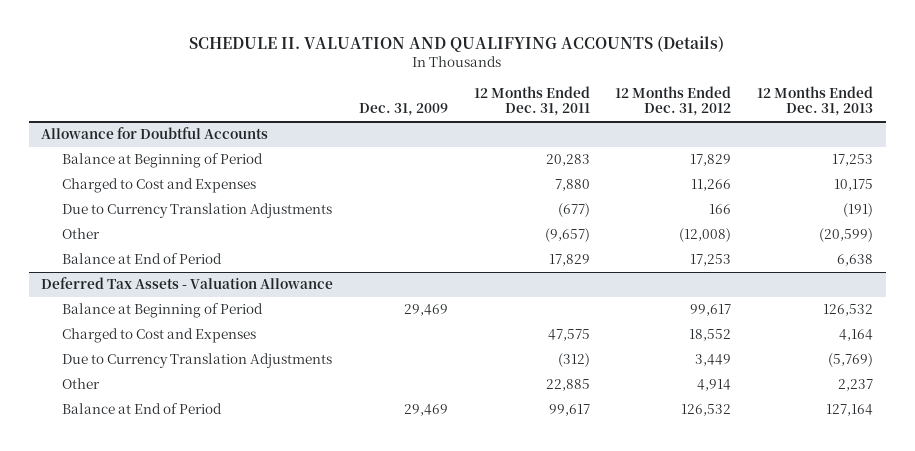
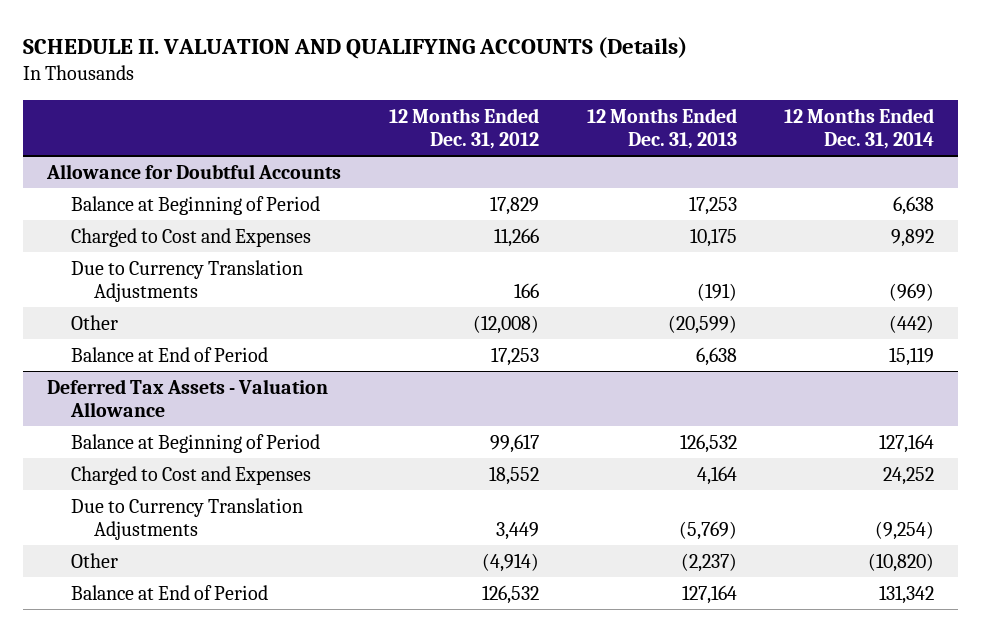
[359,103,449,117] Dec. 31, 2009 -> none
[473,85,590,117] 12 Months Ended Dec. 31, 2011 -> none
none -> [784,108,935,149] 12 Months Ended Dec. 31, 2014
[697,379,732,392] 4,914 -> [481,552,539,572] (4,914)
[838,379,874,392] 2,237 -> [680,552,737,572] (2,237)

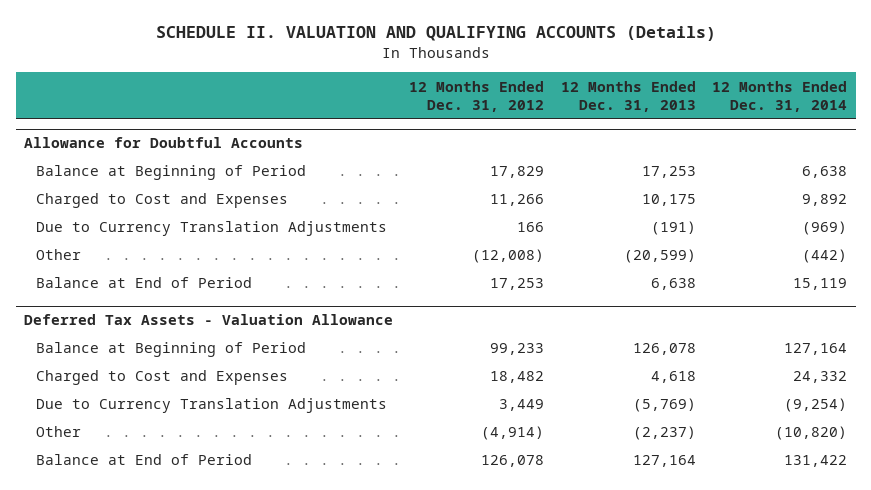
[489,433,539,453] 99,617 -> [490,343,545,356] 99,233
[679,433,737,453] 126,532 -> [632,343,696,356] 126,078
[488,465,539,485] 18,552 -> [490,371,545,384] 18,482
[696,465,737,485] 4,164 -> [650,371,696,384] 4,618
[883,466,935,485] 24,252 -> [793,371,848,384] 24,332
[481,584,539,604] 126,532 -> [481,455,545,468] 126,078
[879,584,935,604] 131,342 -> [784,455,848,468] 131,422

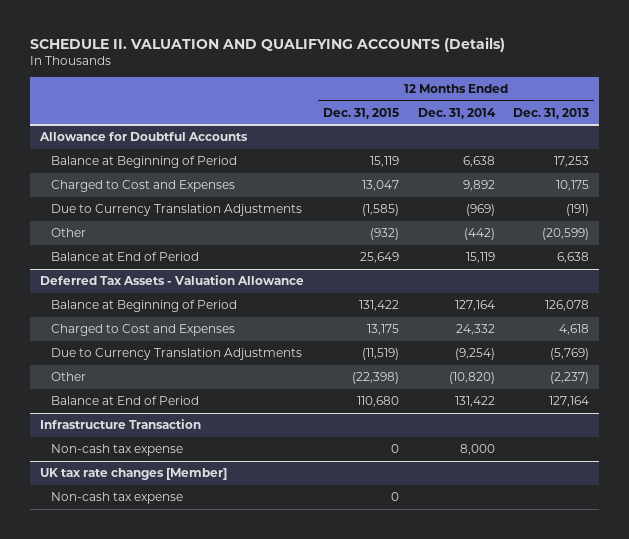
[409,80,545,113] 12 Months Ended Dec. 31, 2012 -> none
none -> [322,107,399,119] Dec. 31, 2015
none -> [39,419,201,430] Infrastructure Transaction
none -> [51,444,184,457] Non-cash tax expense
none -> [39,468,227,481] UK tax rate changes [Member]
none -> [51,492,184,505] Non-cash tax expense

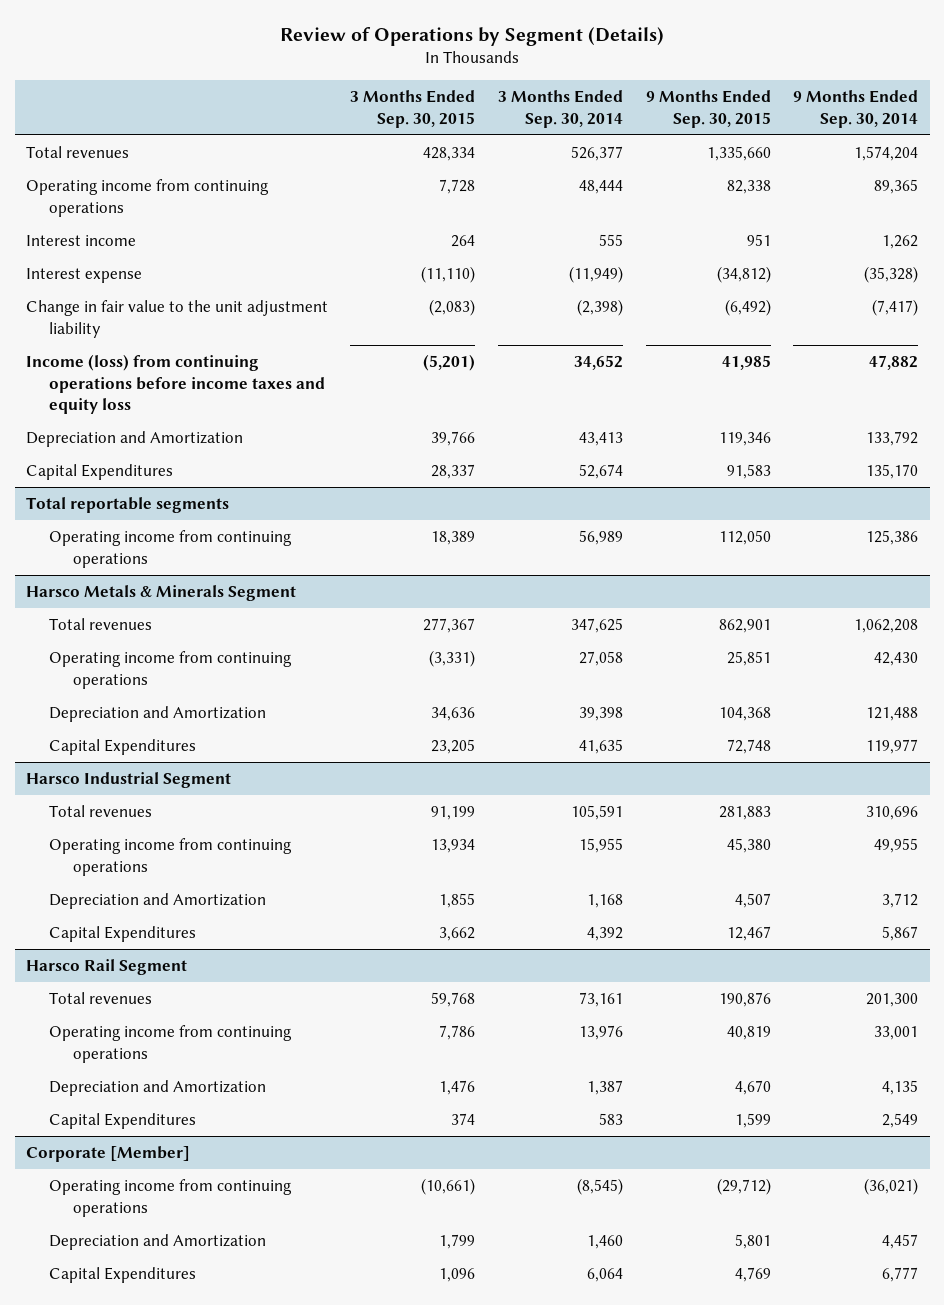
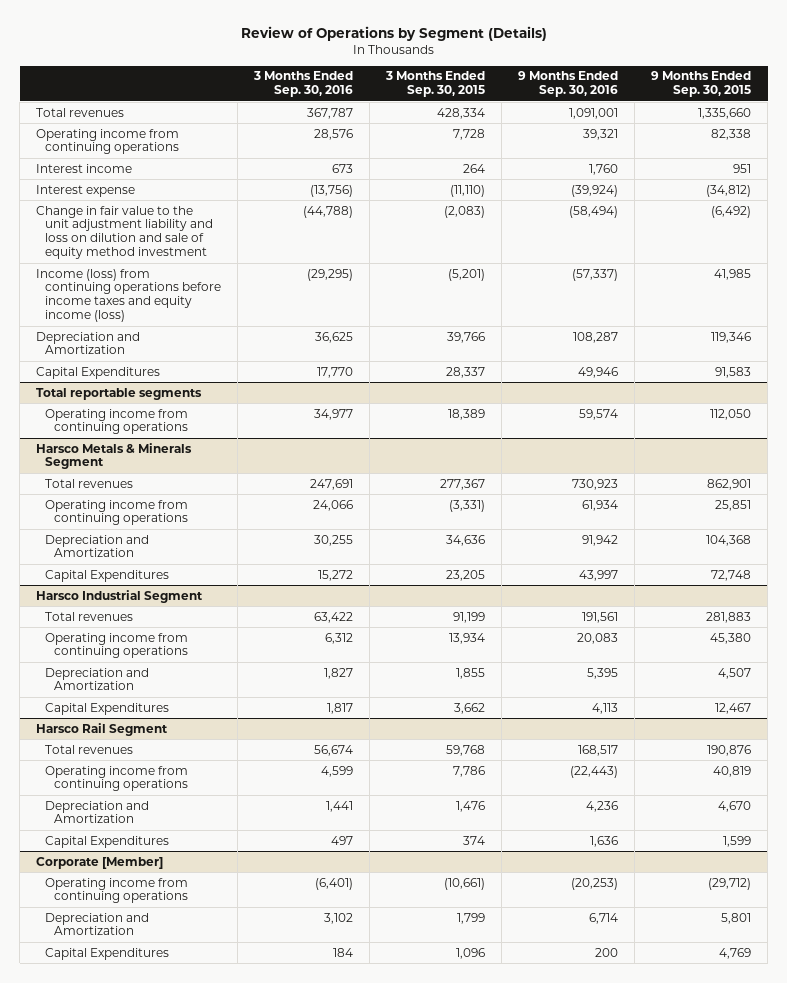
[498,90,624,128] 3 Months Ended Sep. 30, 2014 -> none
[793,90,919,128] 9 Months Ended Sep. 30, 2014 -> none
none -> [253,71,354,98] 3 Months Ended Sep. 30, 2016
none -> [518,71,619,98] 9 Months Ended Sep. 30, 2016
[25,299,328,338] Change in fair value to the unit adjustment liability -> [36,205,214,260] Change in fair value to the unit adjustment liability and loss on dilution and sale of equity method investment
[25,353,326,415] Income (loss) from continuing operations before income taxes and equity loss -> [36,268,222,323] Income (loss) from continuing operations before income taxes and equity income (loss)

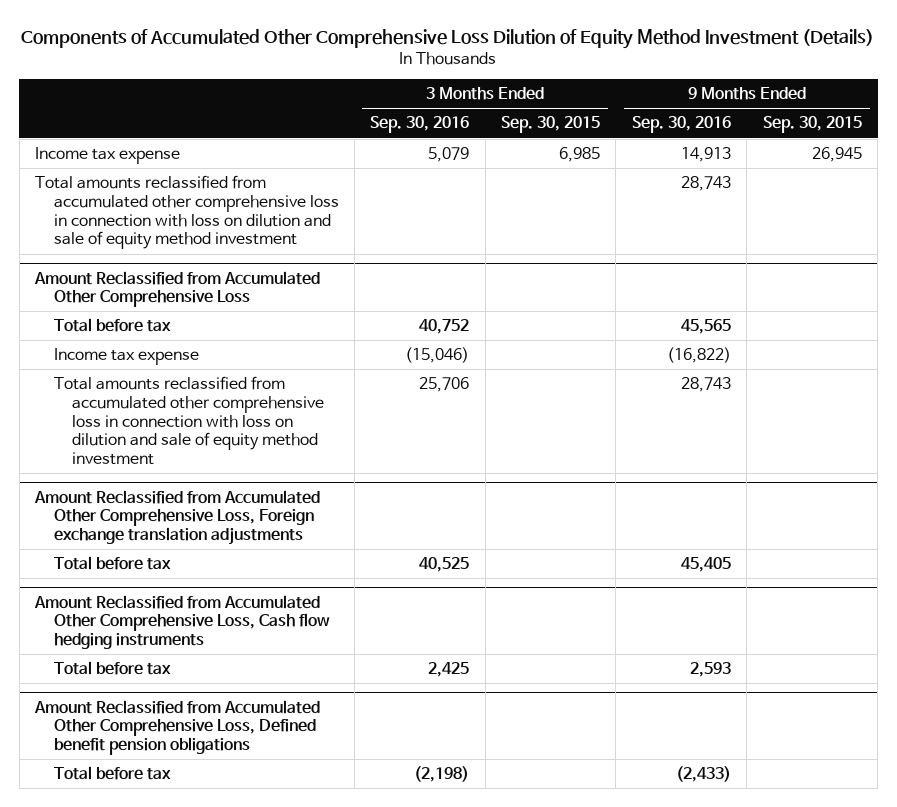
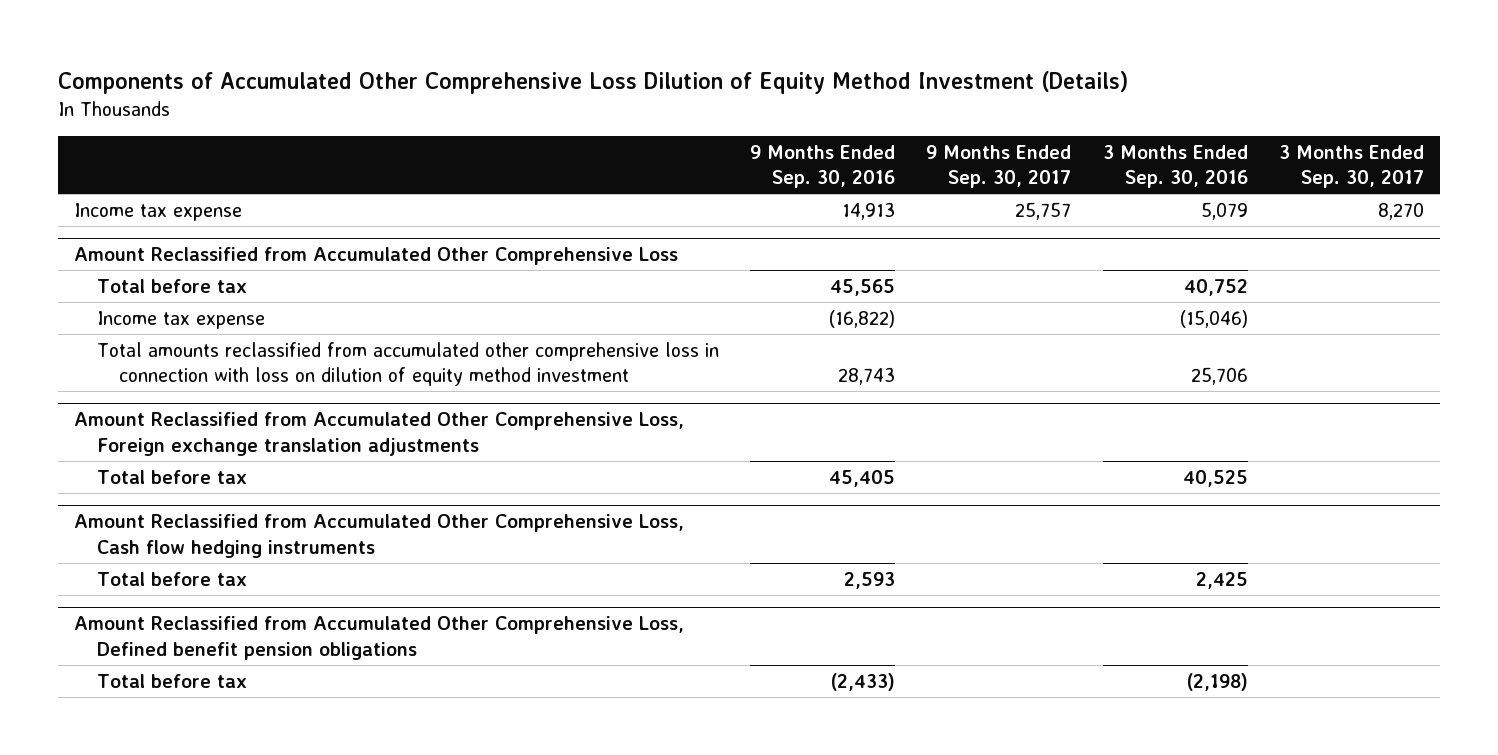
[501,116,601,134] Sep. 30, 2015 -> none
[762,116,862,134] Sep. 30, 2015 -> none
none -> [926,144,1072,189] 9 Months Ended Sep. 30, 2017
none -> [1279,144,1425,189] 3 Months Ended Sep. 30, 2017
[34,175,339,250] Total amounts reclassified from accumulated other comprehensive loss in connection with loss on dilution and sale of equity method investment -> none
[53,376,325,466] Total amounts reclassified from accumulated other comprehensive loss in connection with loss on dilution and sale of equity method investment -> [96,341,719,387] Total amounts reclassified from accumulated other comprehensive loss in connection with loss on dilution of equity method investment

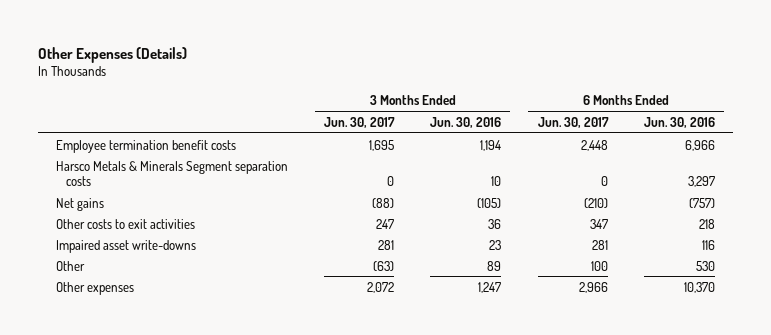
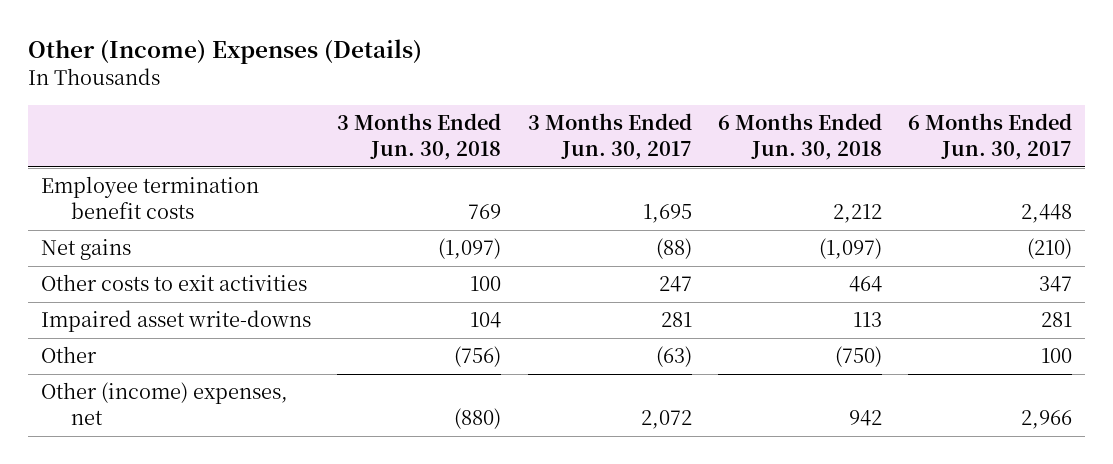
[37,46,187,63] Other Expenses (Details) -> [27,39,422,65] Other (Income) Expenses (Details)
[430,116,502,128] Jun. 30, 2016 -> none
[643,116,715,128] Jun. 30, 2016 -> none
none -> [337,113,502,160] 3 Months Ended Jun. 30, 2018
none -> [717,113,882,160] 6 Months Ended Jun. 30, 2018
[56,160,289,186] Harsco Metals & Minerals Segment separation costs -> none
[56,281,135,295] Other expenses -> [40,382,288,425] Other (income) expenses, net

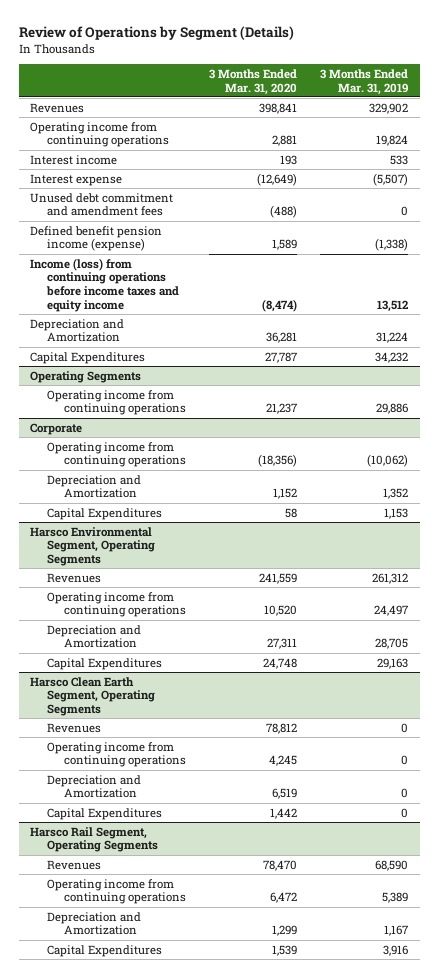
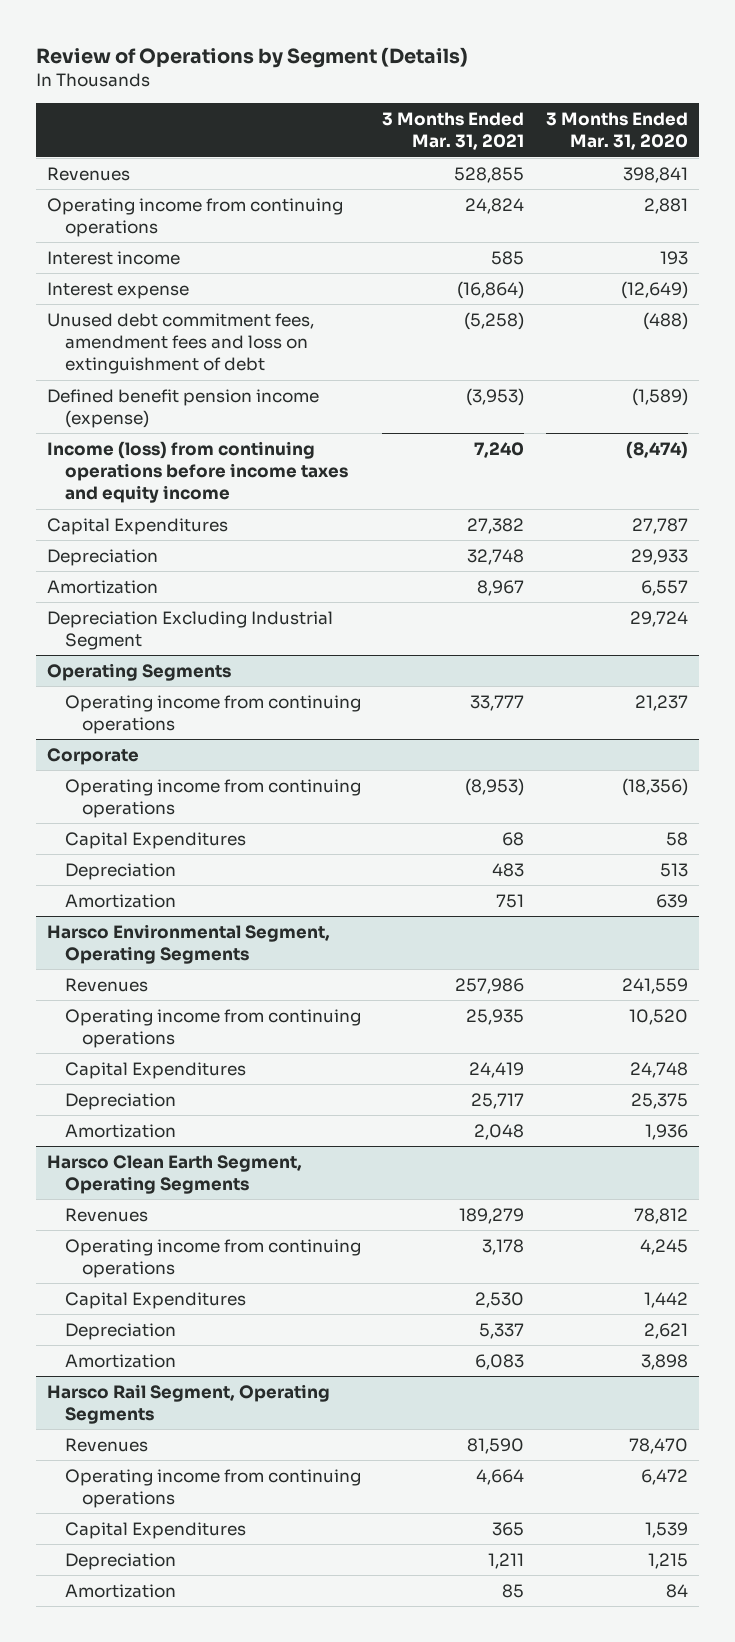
[320,68,409,95] 3 Months Ended Mar. 31, 2019 -> none
none -> [382,112,525,151] 3 Months Ended Mar. 31, 2021
[30,192,174,217] Unused debt commitment and amendment fees -> [47,312,315,375] Unused debt commitment fees, amendment fees and loss on extinguishment of debt
[271,239,297,251] 1,589 -> [631,387,688,406] (1,589)
[30,318,125,343] Depreciation and Amortization -> none
none -> [47,548,159,566] Depreciation
none -> [47,579,159,594] Amortization
none -> [47,610,334,651] Depreciation Excluding Industrial Segment
[46,474,141,499] Depreciation and Amortization -> none
none -> [64,862,176,880] Depreciation
none -> [64,893,176,908] Amortization
[46,624,141,649] Depreciation and Amortization -> none
none -> [64,1092,176,1110] Depreciation
none -> [64,1123,176,1138] Amortization
[46,774,141,799] Depreciation and Amortization -> none
none -> [64,1322,176,1340] Depreciation
none -> [64,1353,176,1368] Amortization
[46,911,141,936] Depreciation and Amortization -> none
none -> [64,1552,176,1570] Depreciation
none -> [64,1583,176,1598] Amortization

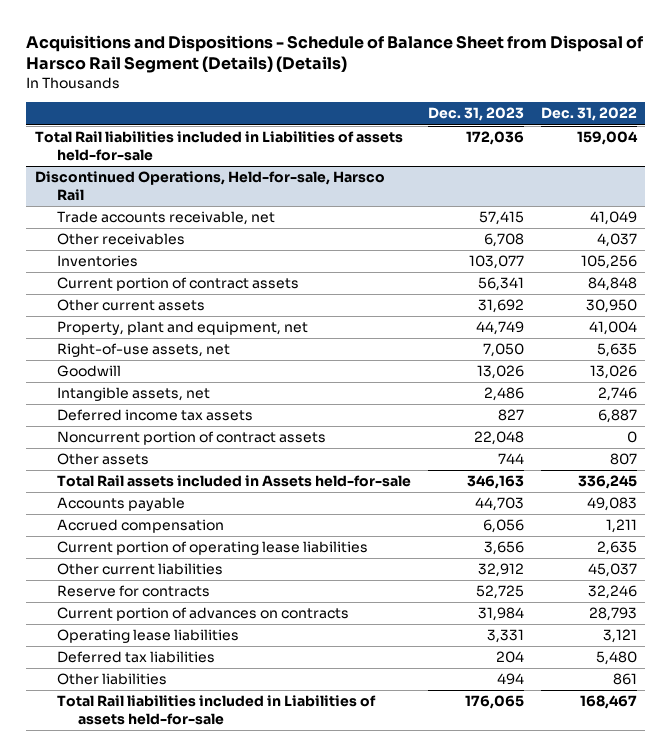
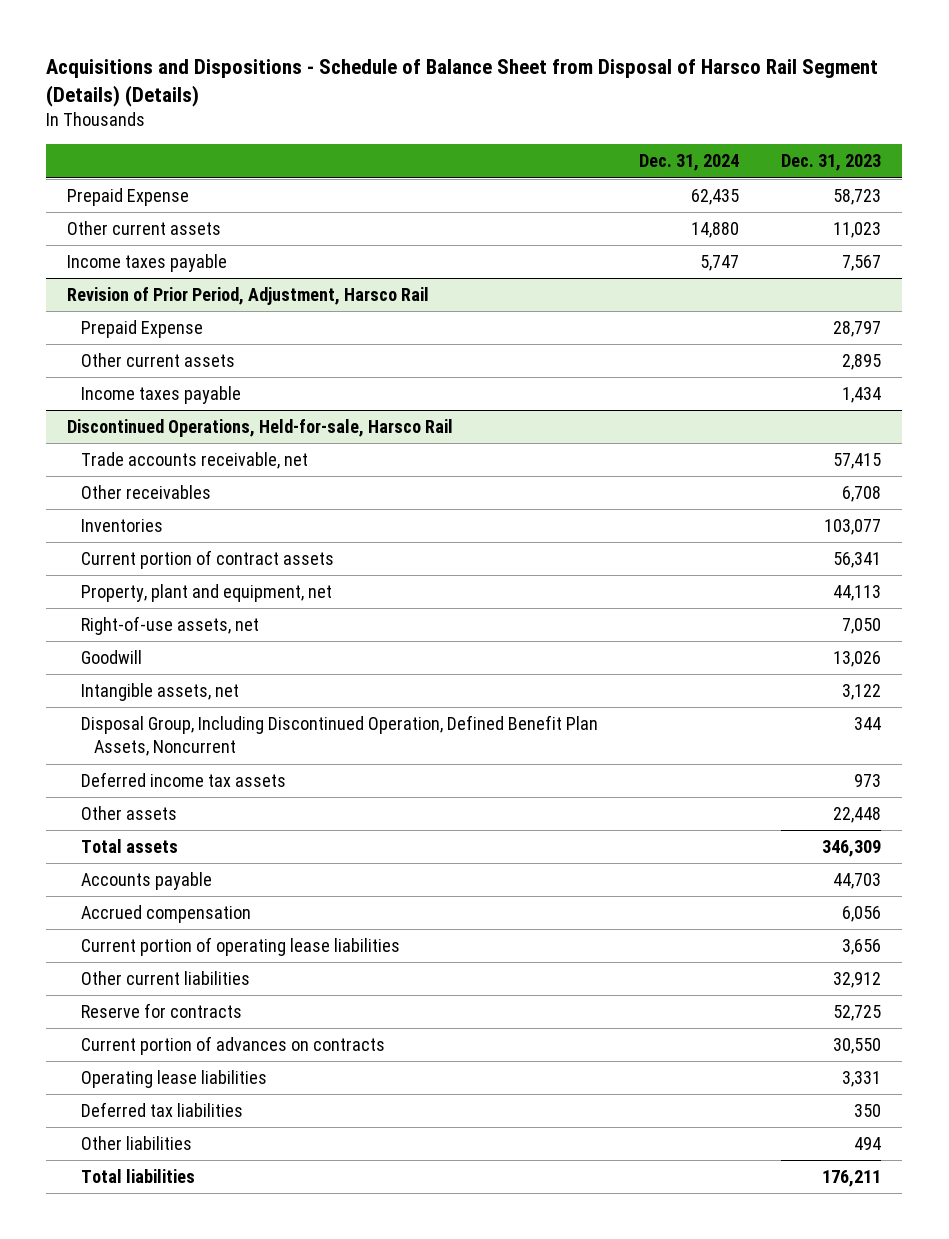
[540,107,637,122] Dec. 31, 2022 -> none
none -> [639,154,740,172] Dec. 31, 2024
[34,131,403,161] Total Rail liabilities included in Liabilities of assets held-for-sale -> none
none -> [67,188,190,207] Prepaid Expense
none -> [67,221,222,236] Other current assets
none -> [67,254,228,273] Income taxes payable
none -> [67,287,430,306] Revision of Prior Period, Adjustment, Harsco Rail
none -> [80,320,203,339] Prepaid Expense
none -> [80,353,235,368] Other current assets
none -> [80,386,241,405] Income taxes payable
[56,299,205,312] Other current assets -> none
[475,321,524,336] 44,749 -> [833,585,882,602] 44,113
[56,431,326,446] Noncurrent portion of contract assets -> none
[483,387,524,402] 2,486 -> [842,684,882,701] 3,122
none -> [80,715,598,757] Disposal Group, Including Discontinued Operation, Defined Benefit Plan Assets, Noncurrent
[497,409,524,422] 827 -> [854,774,882,788] 973
[497,453,524,465] 744 -> [833,807,882,824] 22,448
[56,475,411,488] Total Rail assets included in Assets held-for-sale -> [80,839,178,854] Total assets
[466,475,524,490] 346,163 -> [822,840,882,858] 346,309
[477,607,524,622] 31,984 -> [833,1038,882,1055] 30,550
[495,651,524,664] 204 -> [854,1104,882,1118] 350
[56,695,376,725] Total Rail liabilities included in Liabilities of assets held-for-sale -> [80,1169,195,1184] Total liabilities
[464,695,524,710] 176,065 -> [822,1170,882,1188] 176,211

